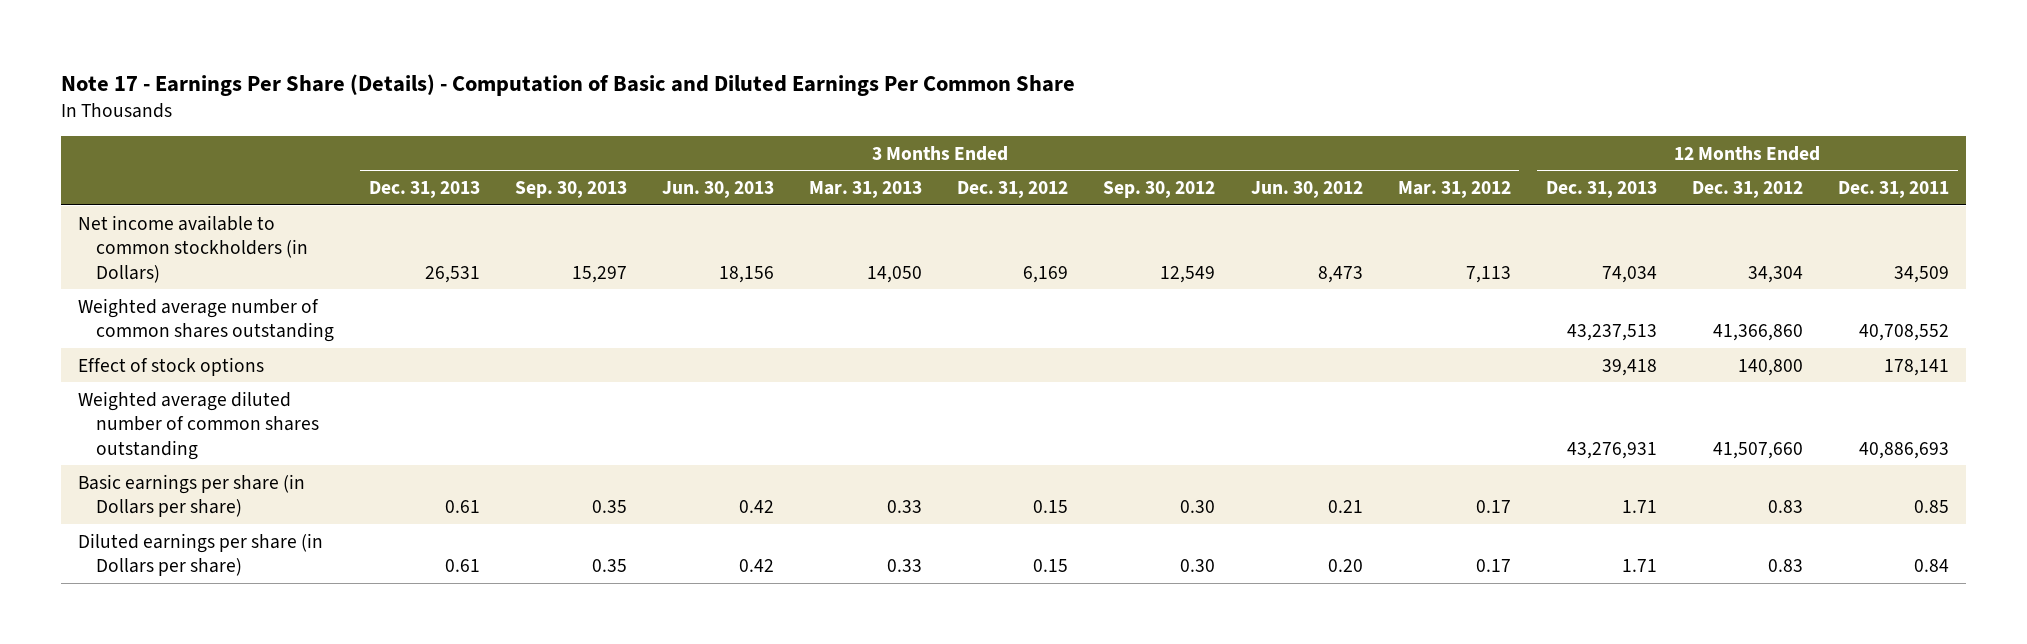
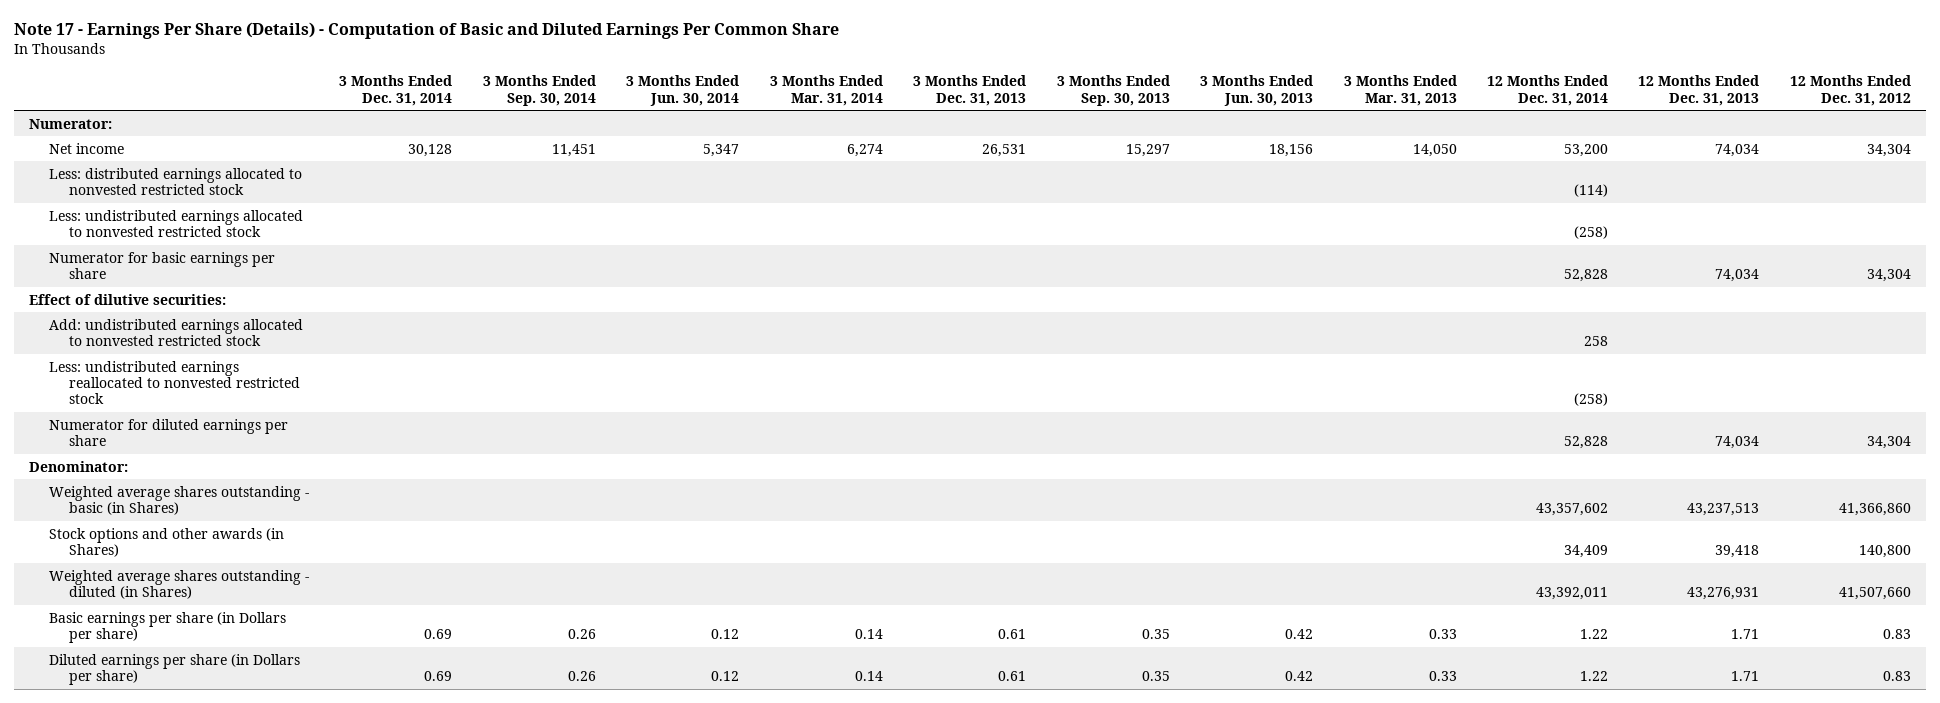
[957,180,1069,198] Dec. 31, 2012 -> none
[1103,180,1216,198] Sep. 30, 2012 -> none
[1250,180,1363,198] Jun. 30, 2012 -> none
[1397,180,1511,198] Mar. 31, 2012 -> none
[1837,180,1949,198] Dec. 31, 2011 -> none
none -> [339,75,453,106] 3 Months Ended Dec. 31, 2014
none -> [482,75,596,106] 3 Months Ended Sep. 30, 2014
none -> [626,75,740,106] 3 Months Ended Jun. 30, 2014
none -> [769,75,883,106] 3 Months Ended Mar. 31, 2014
none -> [1487,75,1609,106] 12 Months Ended Dec. 31, 2014
none -> [28,118,112,129] Numerator:
[78,214,308,283] Net income available to common stockholders (in Dollars) -> [48,142,124,154] Net income
none -> [48,167,302,196] Less: distributed earnings allocated to nonvested restricted stock
none -> [48,209,303,238] Less: undistributed earnings allocated to nonvested restricted stock
none -> [48,251,275,280] Numerator for basic earnings per share
none -> [28,293,226,305] Effect of dilutive securities:
none -> [48,318,303,347] Add: undistributed earnings allocated to nonvested restricted stock
none -> [48,360,301,405] Less: undistributed earnings reallocated to nonvested restricted stock
none -> [48,418,288,447] Numerator for diluted earnings per share
none -> [28,460,128,472] Denominator:
[78,297,334,343] Weighted average number of common shares outstanding -> [48,485,309,516] Weighted average shares outstanding - basic (in Shares)
[78,356,265,376] Effect of stock options -> [48,527,284,558] Stock options and other awards (in Shares)
[78,390,319,460] Weighted average diluted number of common shares outstanding -> [48,569,309,600] Weighted average shares outstanding - diluted (in Shares)

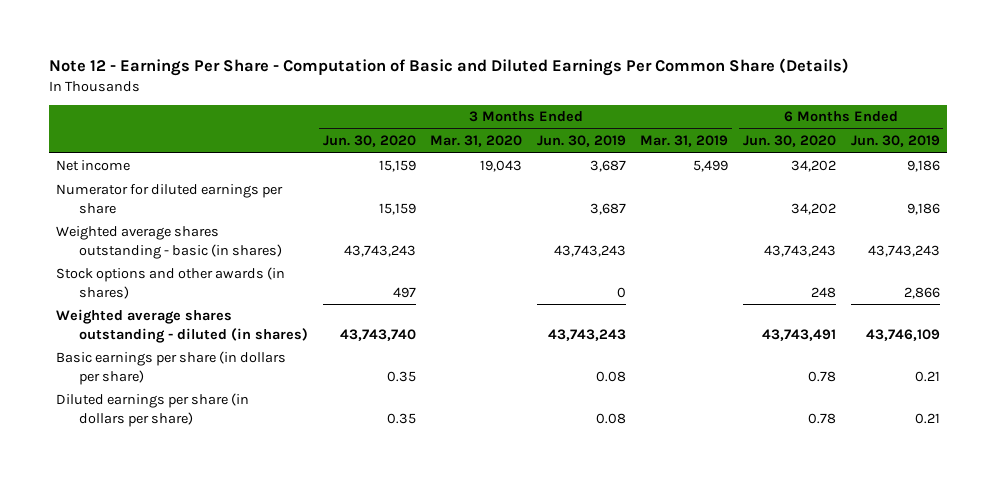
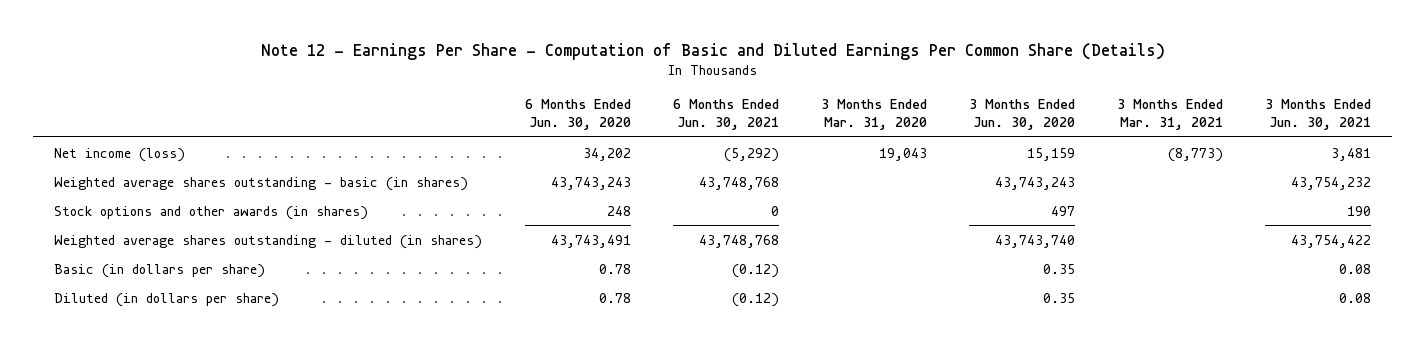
[536,135,626,148] Jun. 30, 2019 -> none
[640,135,729,148] Mar. 31, 2019 -> none
[850,135,940,148] Jun. 30, 2019 -> none
none -> [672,98,779,130] 6 Months Ended Jun. 30, 2021
none -> [1116,98,1223,130] 3 Months Ended Mar. 31, 2021
none -> [1264,98,1371,130] 3 Months Ended Jun. 30, 2021
[56,184,284,214] Numerator for diluted earnings per share -> none
[56,160,131,172] Net income -> [54,147,186,162] Net income (loss)
[56,351,287,385] Basic earnings per share (in dollars per share) -> [54,263,266,278] Basic (in dollars per share)
[56,393,250,427] Diluted earnings per share (in dollars per share) -> [54,292,280,307] Diluted (in dollars per share)

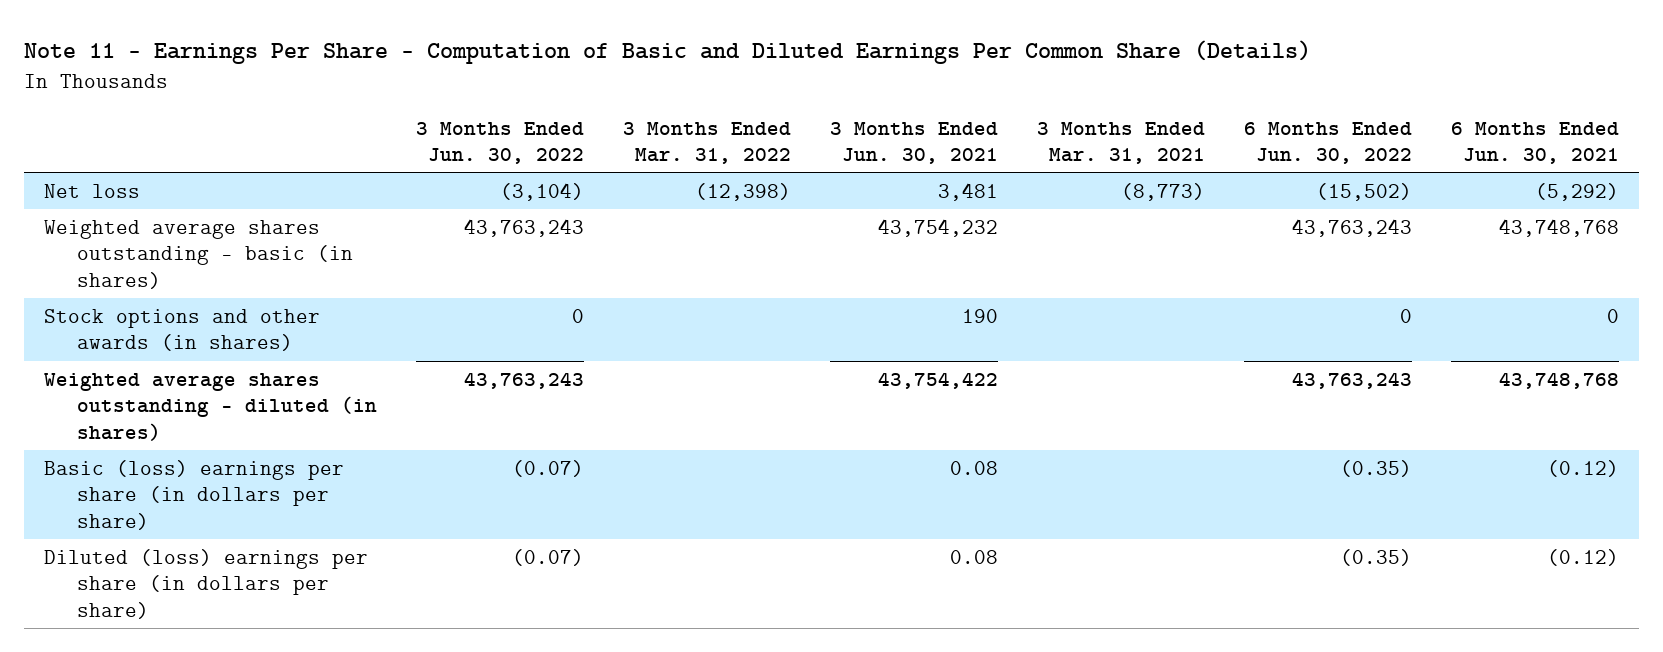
[260,42,1165,60] Note 12 - Earnings Per Share - Computation of Basic and Diluted Earnings Per Common Share (Details) -> [24,40,1312,65] Note 11 - Earnings Per Share - Computation of Basic and Diluted Earnings Per Common Share (Details)
[524,98,631,130] 6 Months Ended Jun. 30, 2020 -> none
[820,98,927,130] 3 Months Ended Mar. 31, 2020 -> none
[968,98,1075,130] 3 Months Ended Jun. 30, 2020 -> none
none -> [416,121,585,165] 3 Months Ended Jun. 30, 2022
none -> [623,121,792,165] 3 Months Ended Mar. 31, 2022
none -> [1244,121,1413,165] 6 Months Ended Jun. 30, 2022
[54,147,186,162] Net income (loss) -> [43,183,140,198] Net loss
[54,263,266,278] Basic (in dollars per share) -> [43,459,344,530] Basic (loss) earnings per share (in dollars per share)
[54,292,280,307] Diluted (in dollars per share) -> [43,548,368,619] Diluted (loss) earnings per share (in dollars per share)

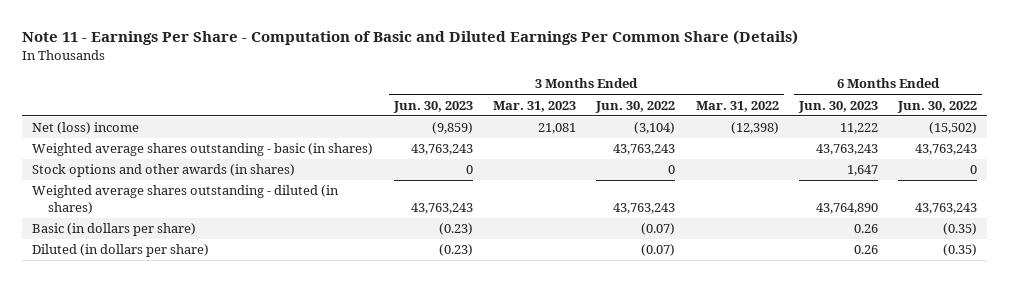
[830,121,999,165] 3 Months Ended Jun. 30, 2021 -> none
[1037,121,1206,165] 3 Months Ended Mar. 31, 2021 -> none
[1451,121,1620,165] 6 Months Ended Jun. 30, 2021 -> none
none -> [392,100,473,113] Jun. 30, 2023
none -> [493,100,577,112] Mar. 31, 2023
none -> [797,100,878,113] Jun. 30, 2023
[43,183,140,198] Net loss -> [32,122,140,135] Net (loss) income
[43,459,344,530] Basic (loss) earnings per share (in dollars per share) -> [32,223,197,237] Basic (in dollars per share)
[43,548,368,619] Diluted (loss) earnings per share (in dollars per share) -> [32,244,210,258] Diluted (in dollars per share)

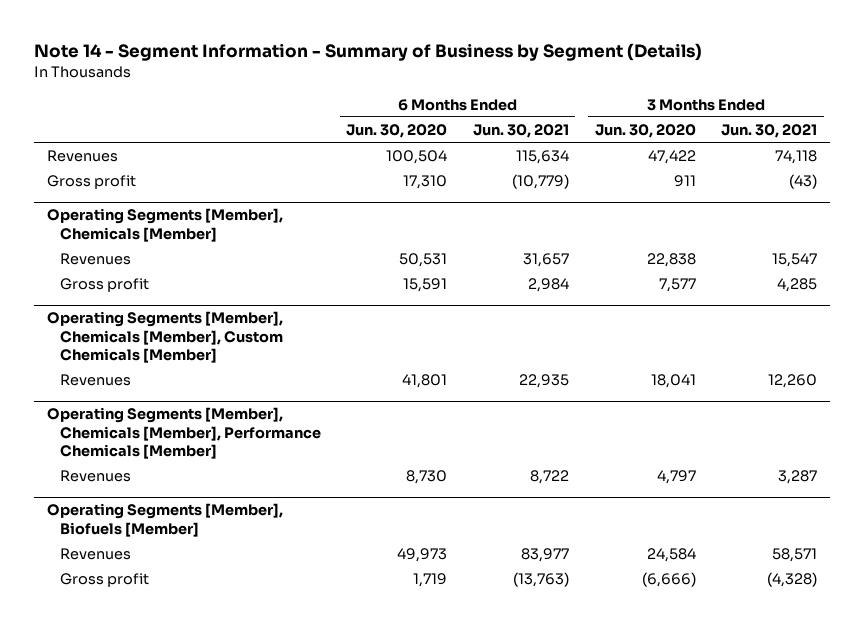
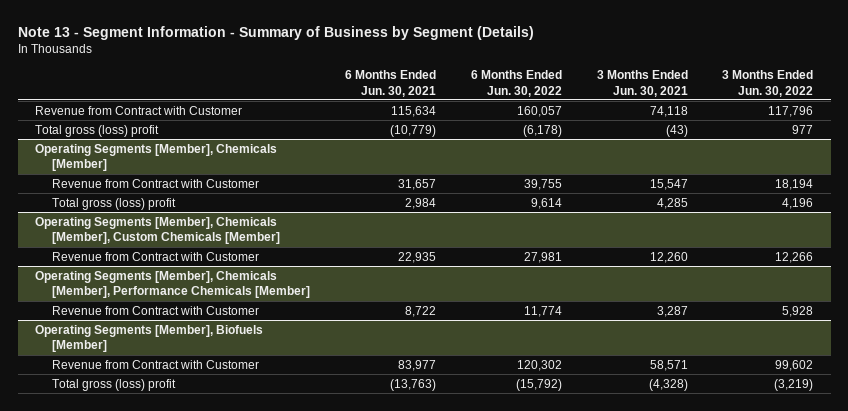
[34,43,703,62] Note 14 - Segment Information - Summary of Business by Segment (Details) -> [17,25,534,40] Note 13 - Segment Information - Summary of Business by Segment (Details)
[346,123,448,138] Jun. 30, 2020 -> none
[594,123,696,138] Jun. 30, 2020 -> none
none -> [470,69,562,97] 6 Months Ended Jun. 30, 2022
none -> [722,69,814,97] 3 Months Ended Jun. 30, 2022
[47,150,119,163] Revenues -> [35,105,243,115] Revenue from Contract with Customer
[47,175,137,190] Gross profit -> [35,124,160,137] Total gross (loss) profit
[59,253,131,266] Revenues -> [52,178,260,188] Revenue from Contract with Customer
[59,278,149,293] Gross profit -> [52,197,177,210] Total gross (loss) profit
[59,374,131,387] Revenues -> [52,251,260,261] Revenue from Contract with Customer
[59,470,131,483] Revenues -> [52,305,260,315] Revenue from Contract with Customer
[59,548,131,561] Revenues -> [52,359,260,369] Revenue from Contract with Customer
[59,573,149,588] Gross profit -> [52,378,177,391] Total gross (loss) profit

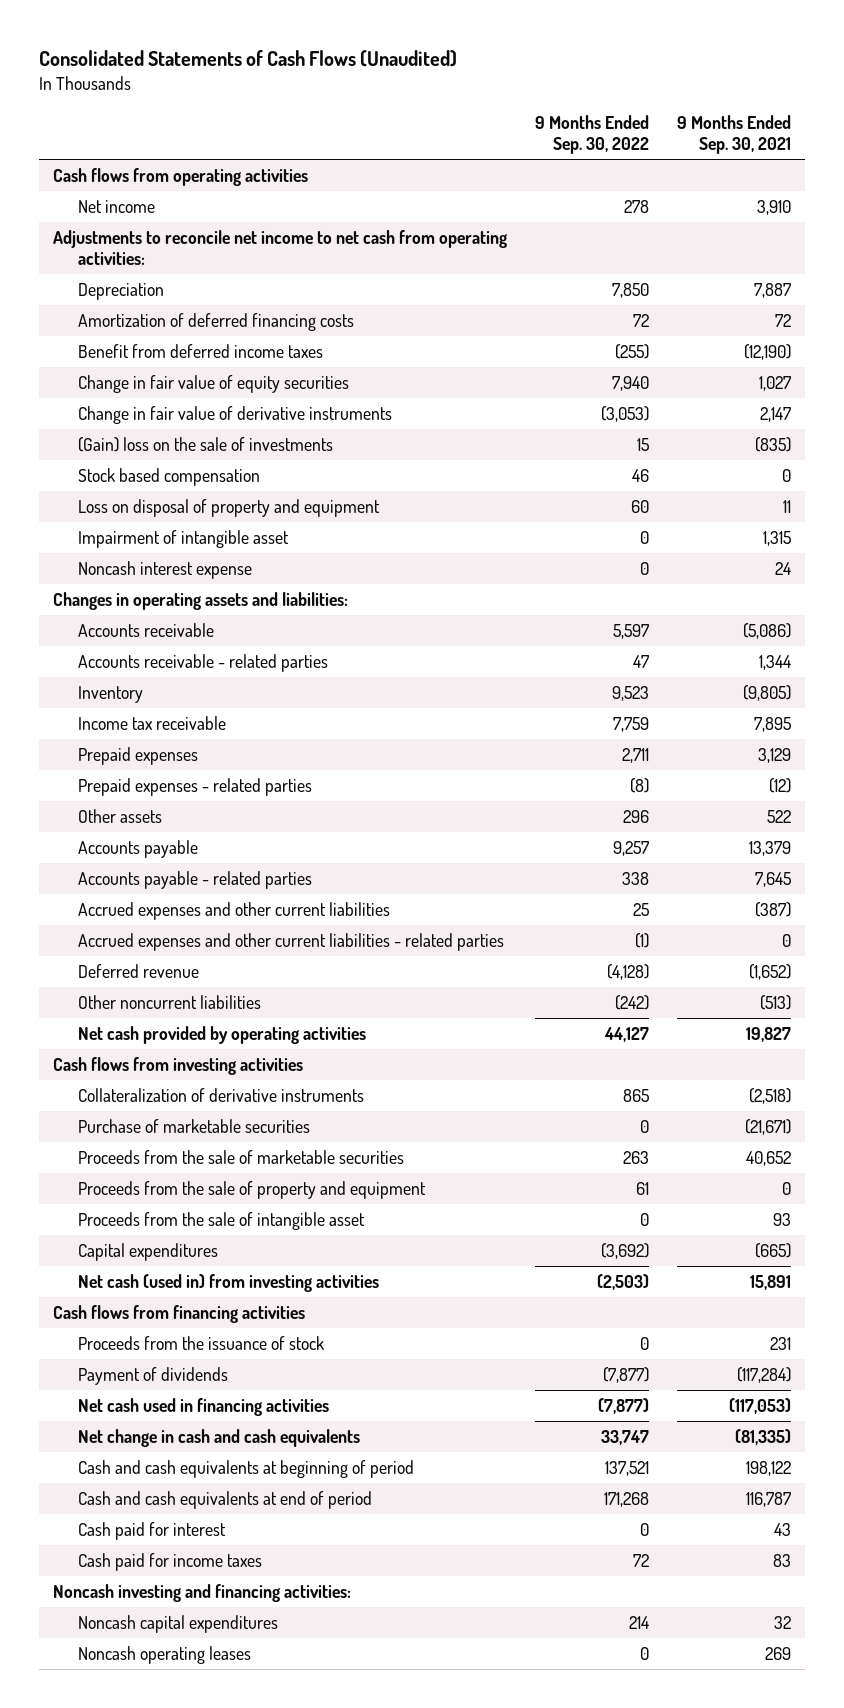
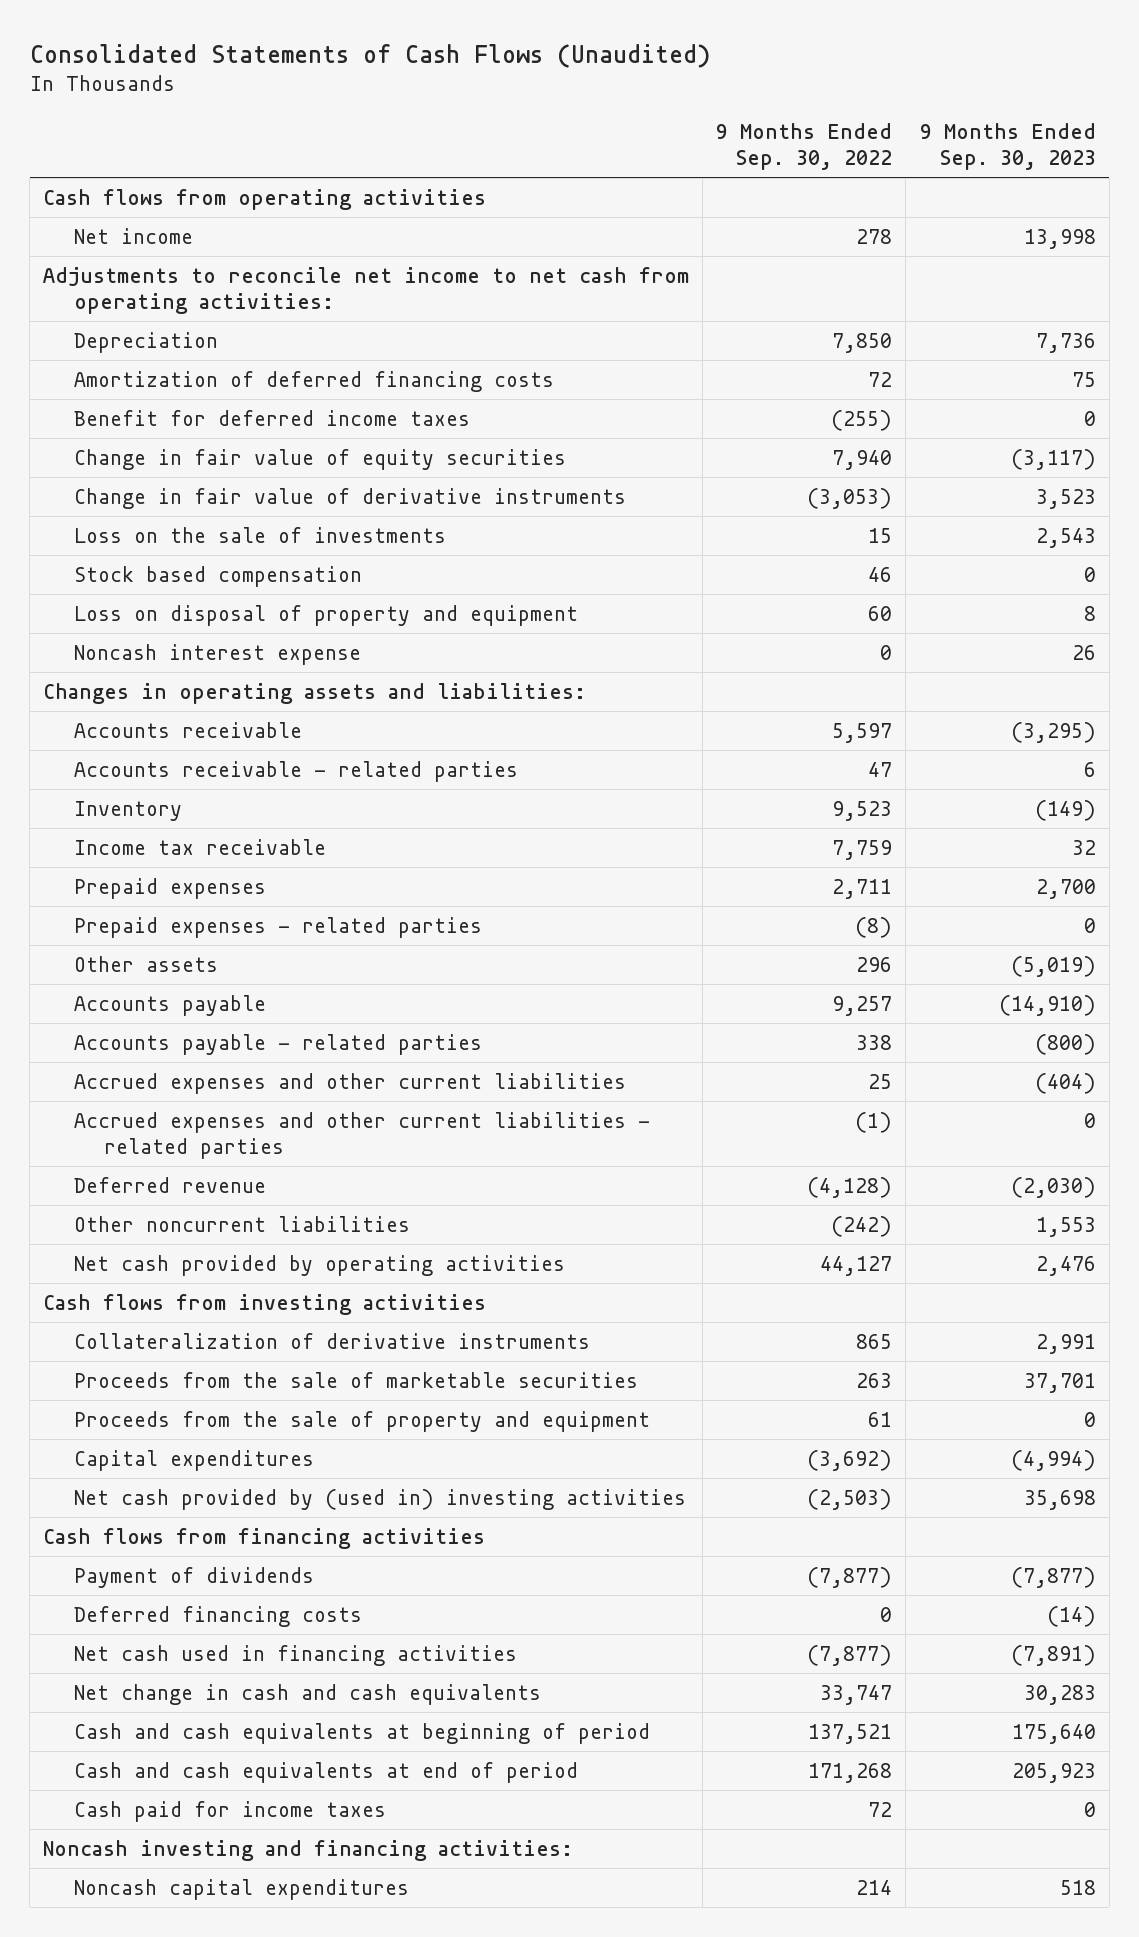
[677,114,792,155] 9 Months Ended Sep. 30, 2021 -> none
none -> [919,122,1096,171] 9 Months Ended Sep. 30, 2023
[77,343,323,358] Benefit from deferred income taxes -> [73,409,470,426] Benefit for deferred income taxes
[77,436,333,452] (Gain) loss on the sale of investments -> [73,526,446,543] Loss on the sale of investments
[77,529,289,548] Impairment of intangible asset -> none
[77,1118,310,1133] Purchase of marketable securities -> none
[77,1211,365,1230] Proceeds from the sale of intangible asset -> none
[77,1273,379,1292] Net cash (used in) from investing activities -> [73,1488,686,1510] Net cash provided by (used in) investing activities
[77,1335,324,1350] Proceeds from the issuance of stock -> none
none -> [73,1605,362,1627] Deferred financing costs
[77,1521,226,1540] Cash paid for interest -> none
[77,1645,251,1664] Noncash operating leases -> none

